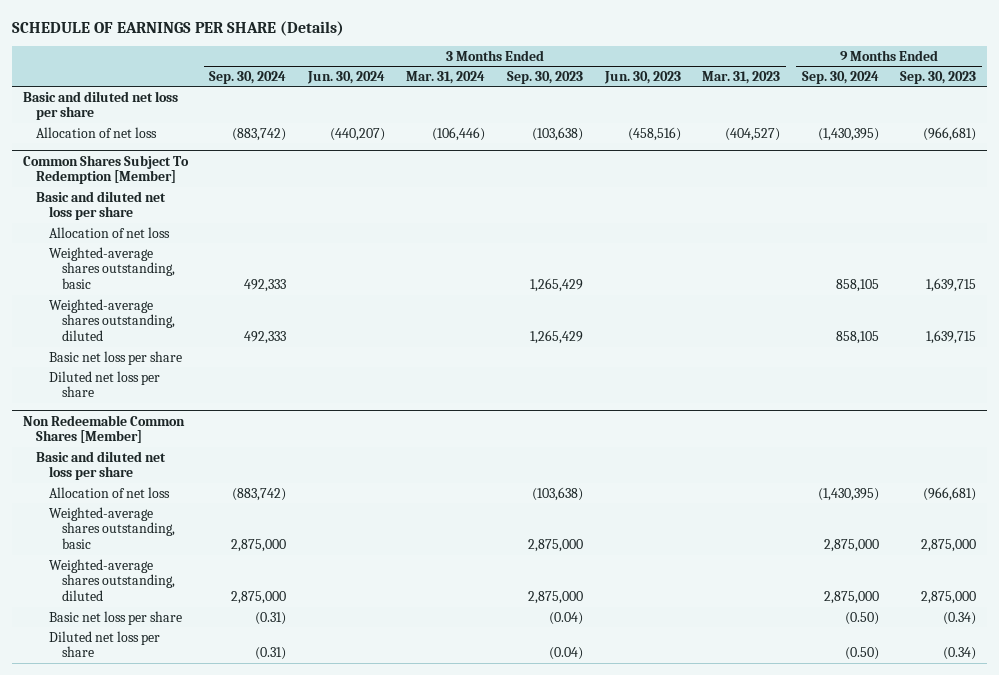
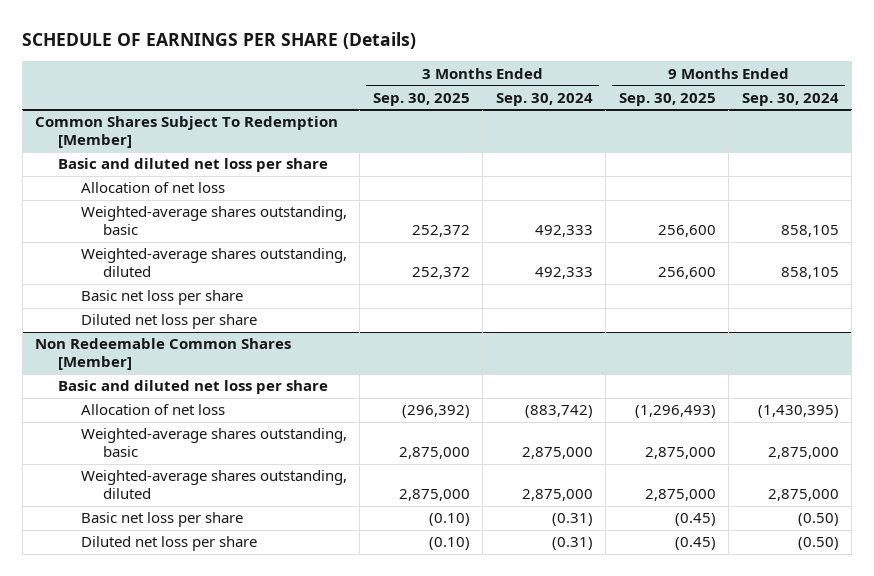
[306,70,385,84] Jun. 30, 2024 -> none
[406,70,486,84] Mar. 31, 2024 -> none
[506,70,583,84] Sep. 30, 2023 -> none
[603,70,681,84] Jun. 30, 2023 -> none
[702,70,781,84] Mar. 31, 2023 -> none
[900,70,977,84] Sep. 30, 2023 -> none
none -> [372,92,470,106] Sep. 30, 2025
none -> [618,92,716,106] Sep. 30, 2025
[22,90,178,121] Basic and diluted net loss per share -> none
[35,126,157,138] Allocation of net loss -> none

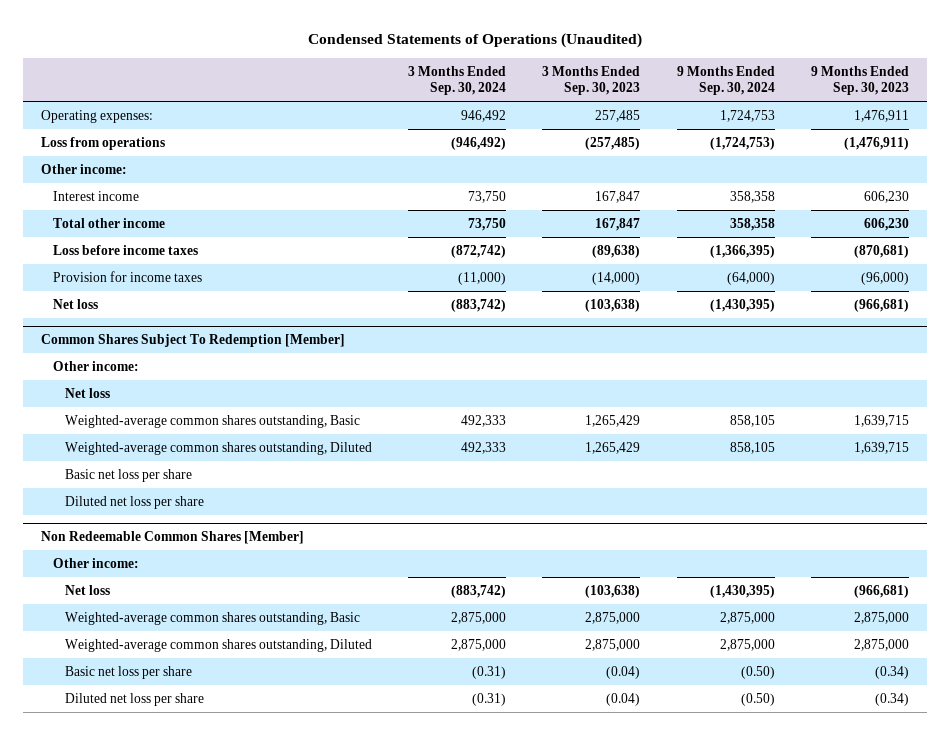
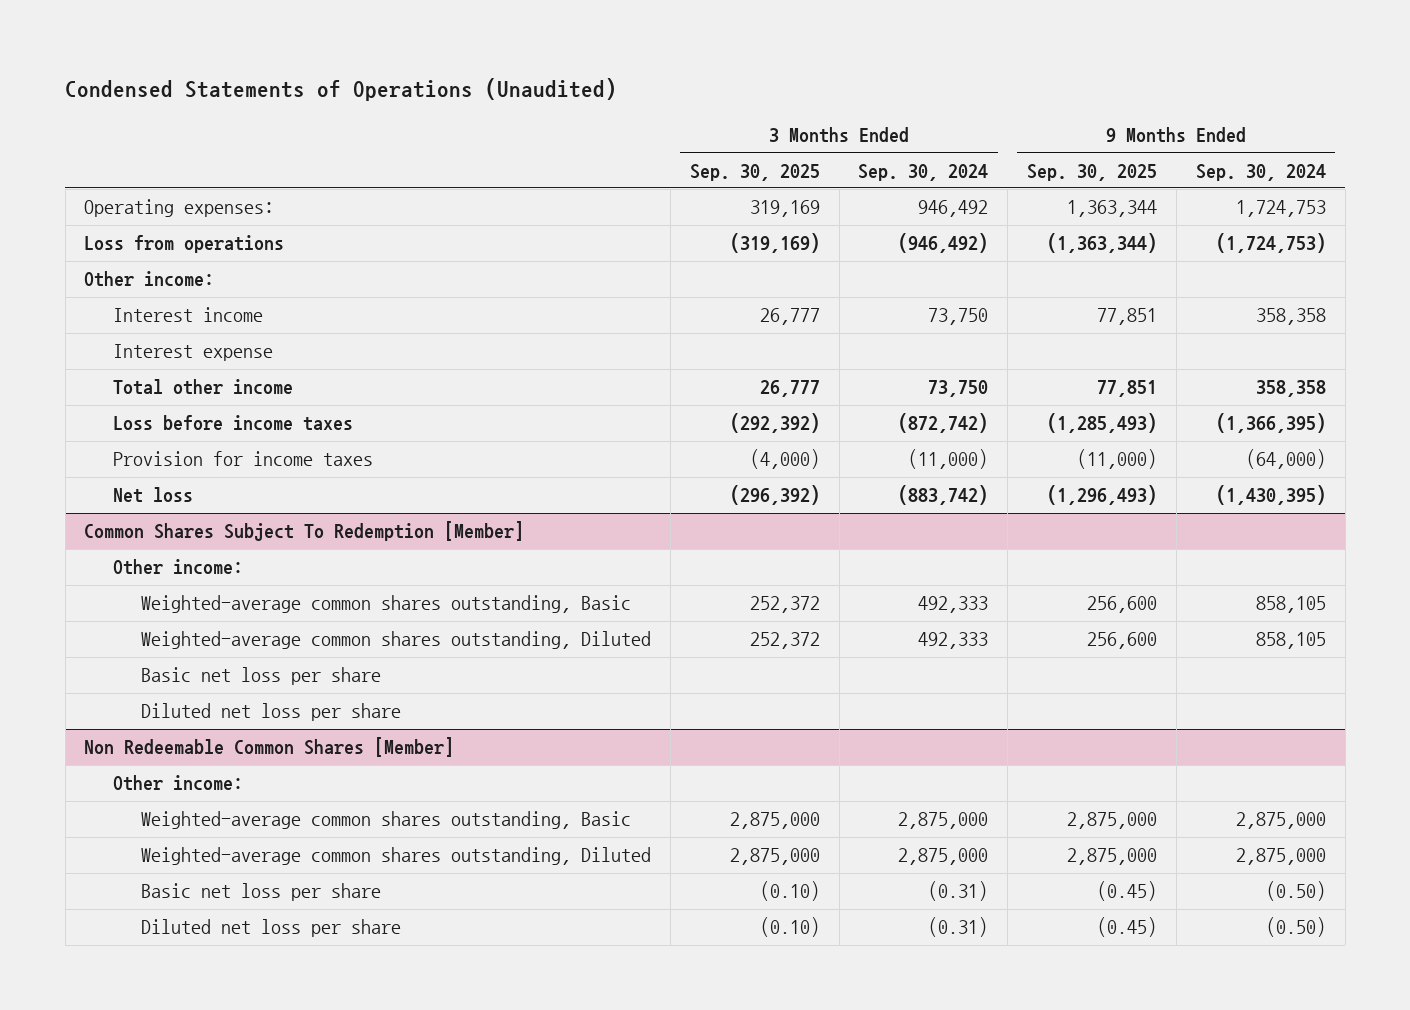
[542,65,641,96] 3 Months Ended Sep. 30, 2023 -> none
[810,65,909,96] 9 Months Ended Sep. 30, 2023 -> none
none -> [689,163,820,181] Sep. 30, 2025
none -> [1027,163,1158,181] Sep. 30, 2025
none -> [112,344,273,362] Interest expense
[65,387,111,398] Net loss -> none
[65,584,111,595] Net loss -> none

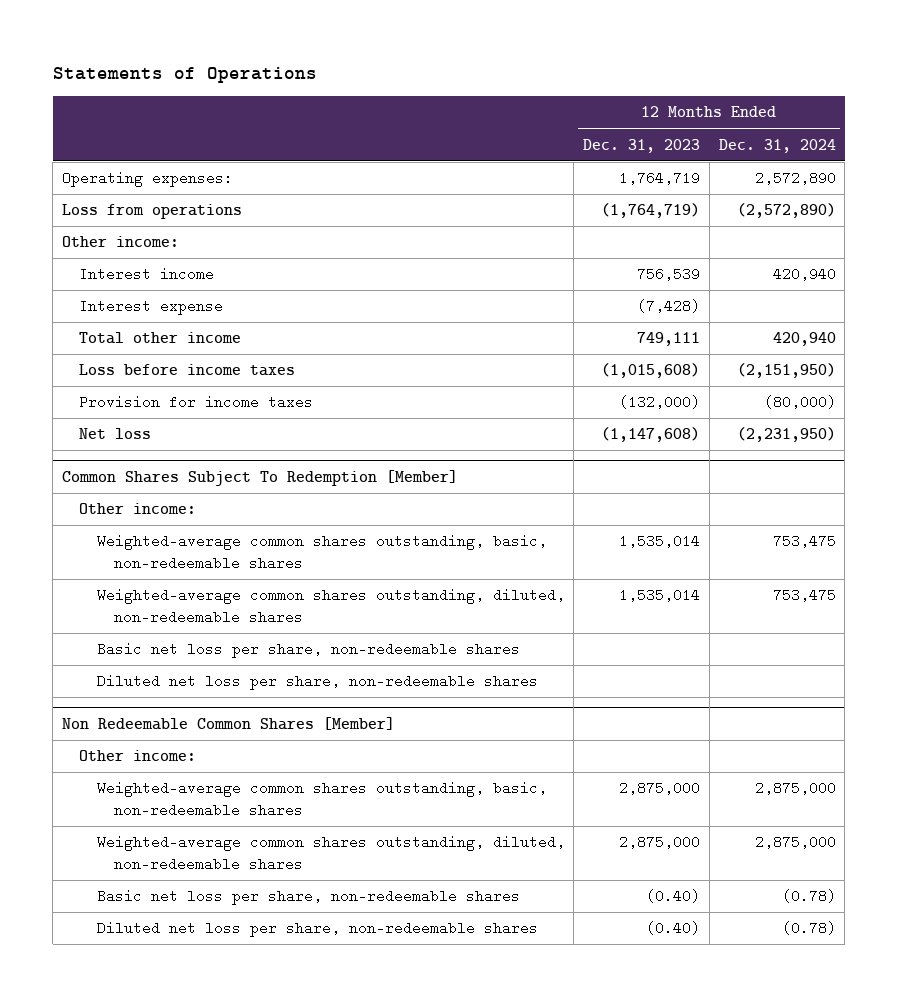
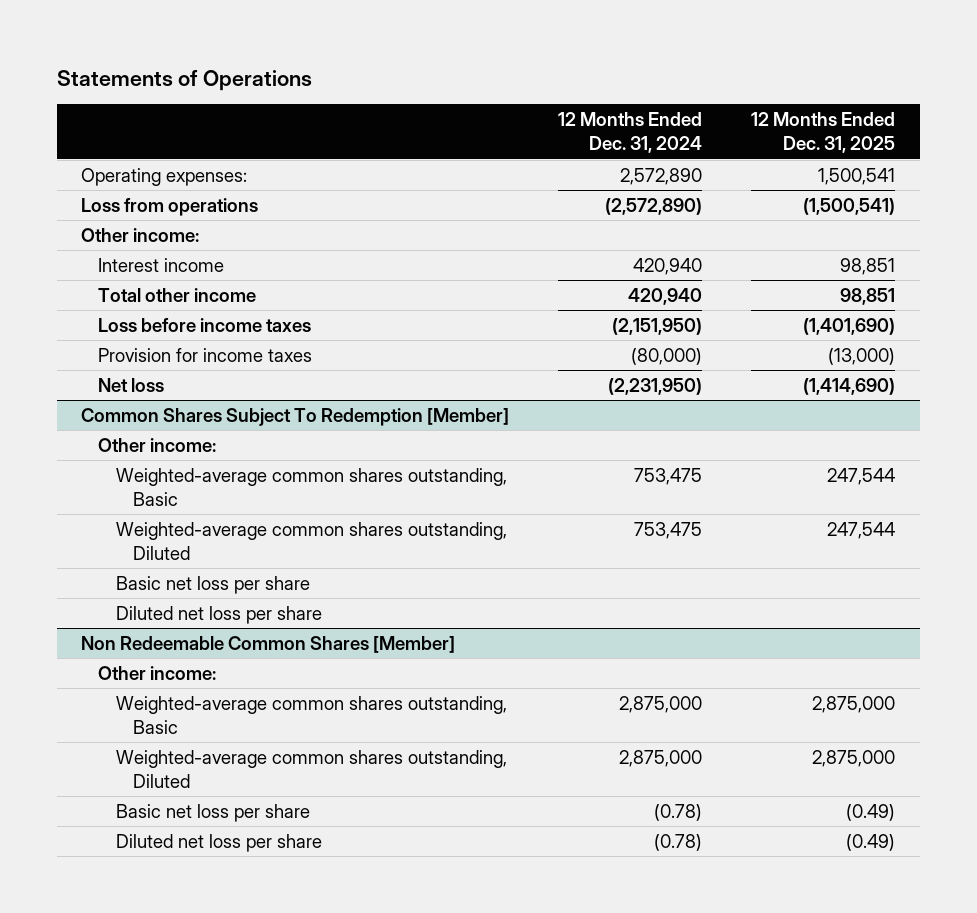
[583,138,701,153] Dec. 31, 2023 -> none
none -> [751,112,896,154] 12 Months Ended Dec. 31, 2025
[79,299,224,316] Interest expense -> none
[96,534,547,570] Weighted-average common shares outstanding, basic, non-redeemable shares -> [115,467,507,506] Weighted-average common shares outstanding, Basic
[96,588,565,624] Weighted-average common shares outstanding, diluted, non-redeemable shares -> [115,521,507,560] Weighted-average common shares outstanding, Diluted
[96,642,520,659] Basic net loss per share, non-redeemable shares -> [115,575,310,594] Basic net loss per share
[96,674,538,691] Diluted net loss per share, non-redeemable shares -> [115,605,322,624] Diluted net loss per share
[96,781,547,817] Weighted-average common shares outstanding, basic, non-redeemable shares -> [115,695,507,734] Weighted-average common shares outstanding, Basic
[96,835,565,871] Weighted-average common shares outstanding, diluted, non-redeemable shares -> [115,749,507,788] Weighted-average common shares outstanding, Diluted
[96,889,520,906] Basic net loss per share, non-redeemable shares -> [115,803,310,822] Basic net loss per share
[96,921,538,938] Diluted net loss per share, non-redeemable shares -> [115,833,322,852] Diluted net loss per share

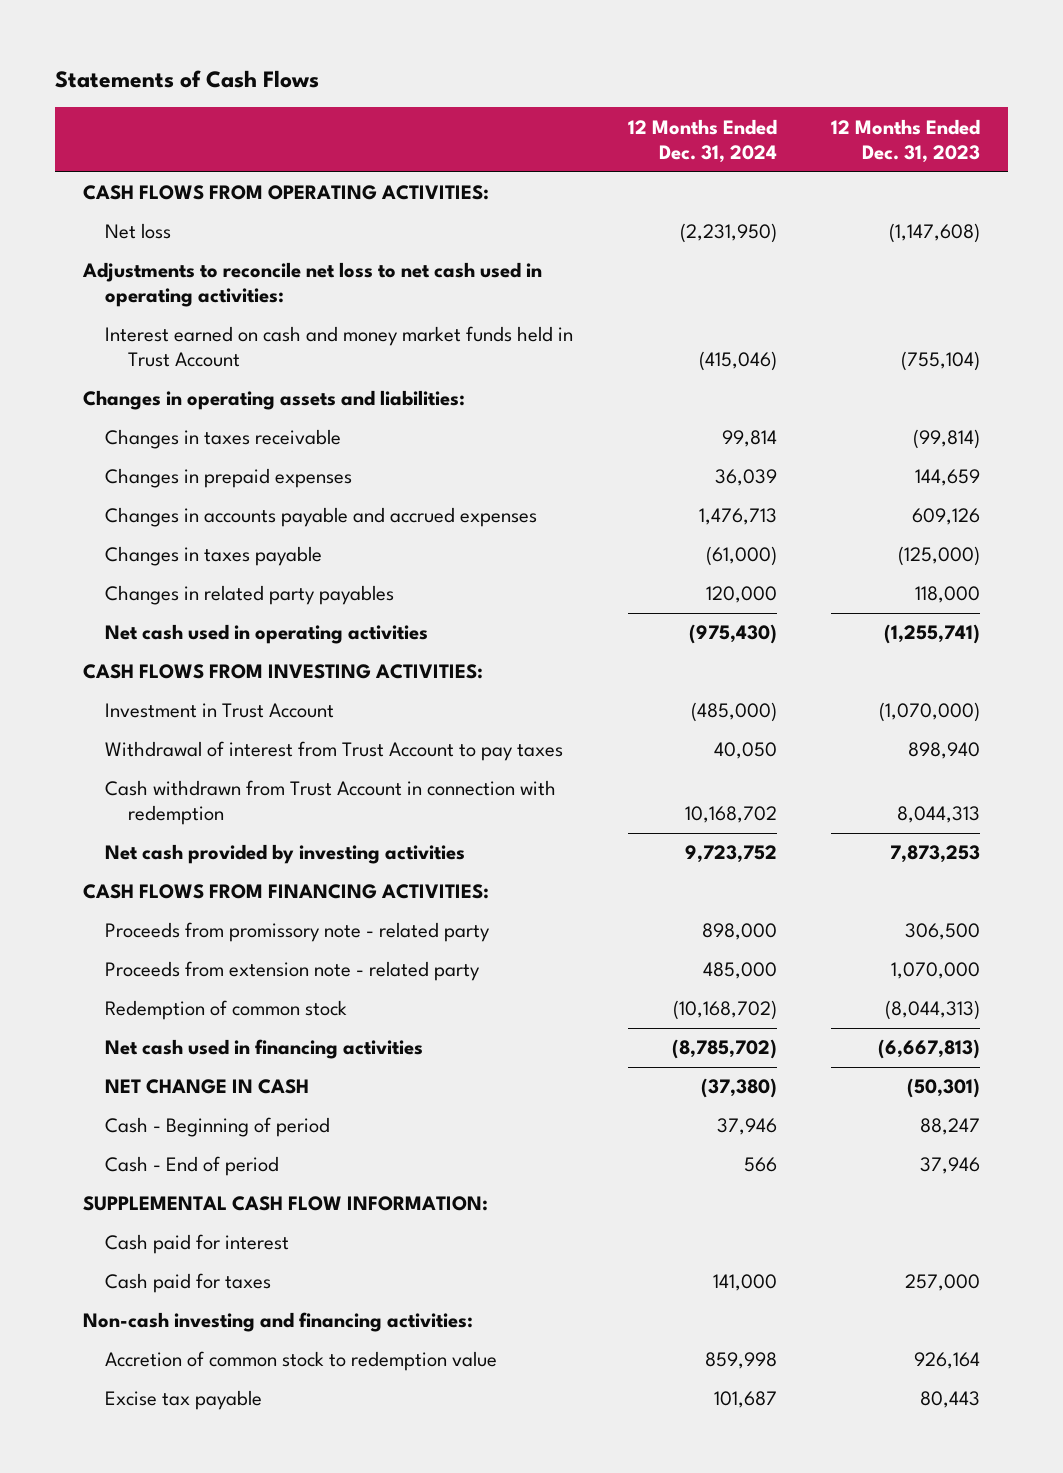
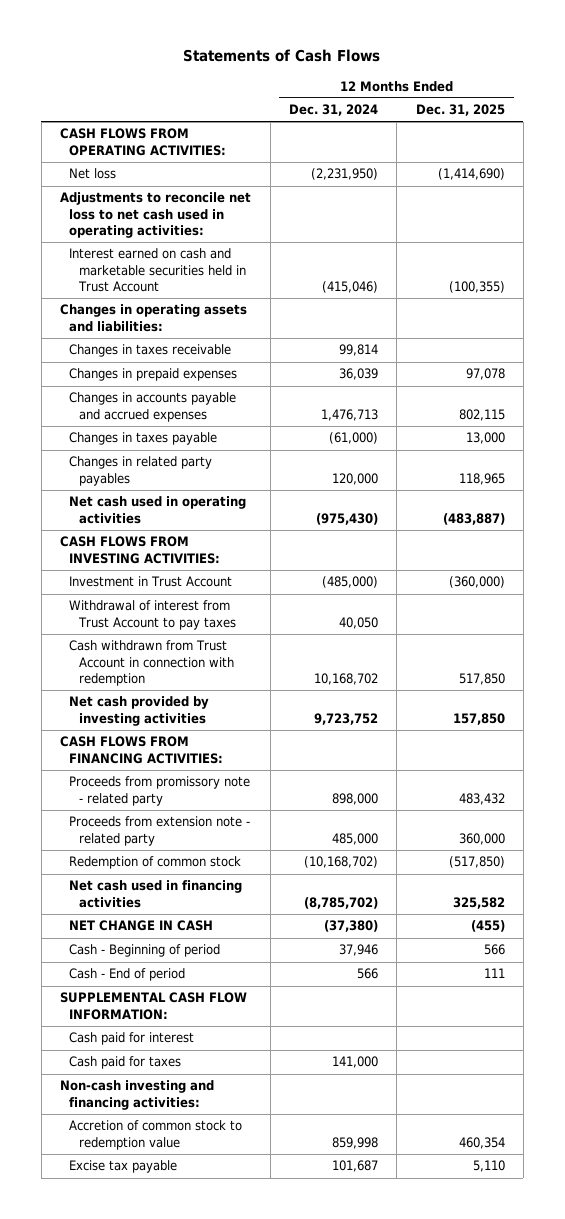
[831,118,981,163] 12 Months Ended Dec. 31, 2023 -> none
none -> [415,104,505,117] Dec. 31, 2025
[105,326,574,368] Interest earned on cash and money market funds held in Trust Account -> [69,248,246,292] Interest earned on cash and marketable securities held in Trust Account

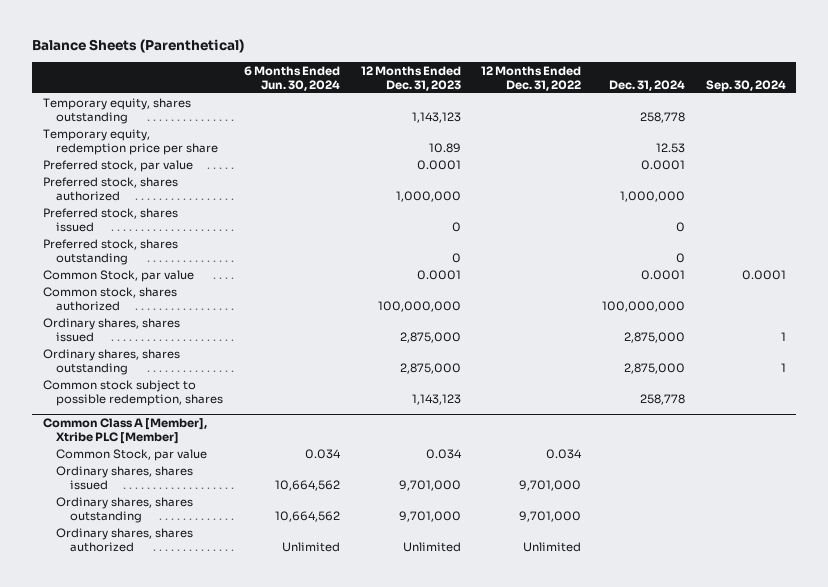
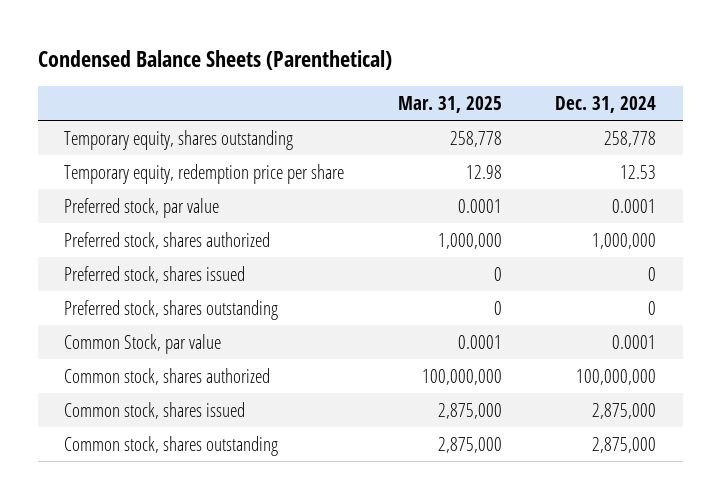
[32,39,245,54] Balance Sheets (Parenthetical) -> [37,50,392,71] Condensed Balance Sheets (Parenthetical)
[243,65,340,91] 6 Months Ended Jun. 30, 2024 -> none
[360,65,461,91] 12 Months Ended Dec. 31, 2023 -> none
[481,65,582,91] 12 Months Ended Dec. 31, 2022 -> none
[705,79,786,92] Sep. 30, 2024 -> none
none -> [397,95,502,113] Mar. 31, 2025
[42,379,224,406] Common stock subject to possible redemption, shares -> none
[42,417,207,444] Common Class A [Member], Xtribe PLC [Member] -> none
[56,448,208,461] Common Stock, par value -> none
[56,465,194,490] Ordinary shares, shares issued -> none
[56,496,194,523] Ordinary shares, shares outstanding -> none
[56,527,194,552] Ordinary shares, shares authorized -> none
[42,317,180,342] Ordinary shares, shares issued -> [64,401,246,419] Common stock, shares issued
[42,348,180,375] Ordinary shares, shares outstanding -> [64,435,279,456] Common stock, shares outstanding

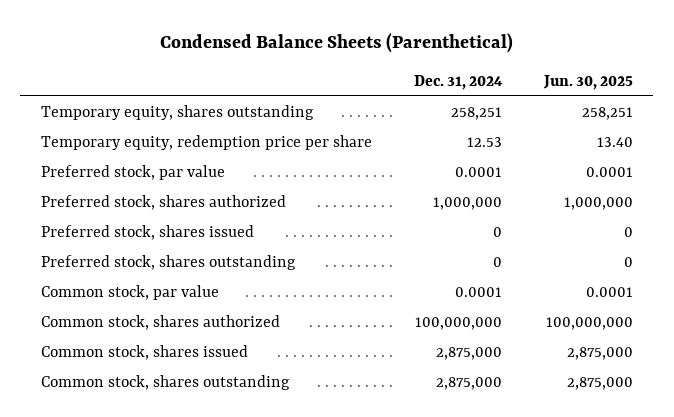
[397,95,502,113] Mar. 31, 2025 -> none
none -> [542,74,633,90] Jun. 30, 2025
[604,130,657,147] 258,778 -> [450,107,502,121] 258,251
[64,333,222,354] Common Stock, par value -> [41,285,220,301] Common stock, par value

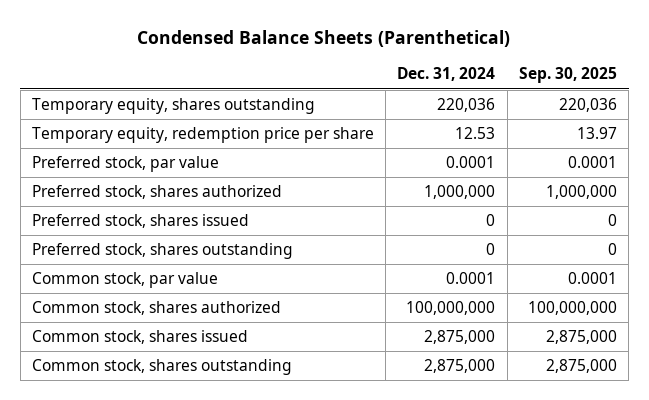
[542,74,633,90] Jun. 30, 2025 -> none
none -> [518,67,617,84] Sep. 30, 2025
[450,107,502,121] 258,251 -> [437,98,496,113] 220,036

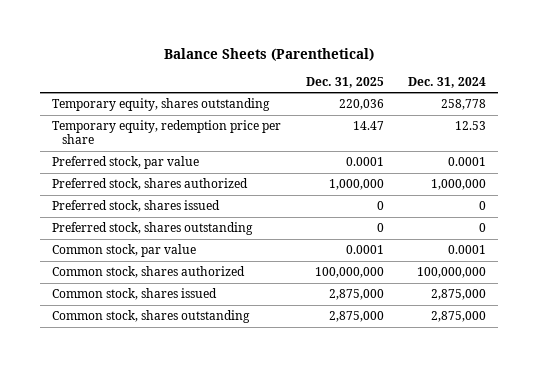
[137,29,511,47] Condensed Balance Sheets (Parenthetical) -> [164,47,375,61] Balance Sheets (Parenthetical)
[518,67,617,84] Sep. 30, 2025 -> none
none -> [305,76,384,88] Dec. 31, 2025
[437,98,496,113] 220,036 -> [440,99,486,111] 258,778

